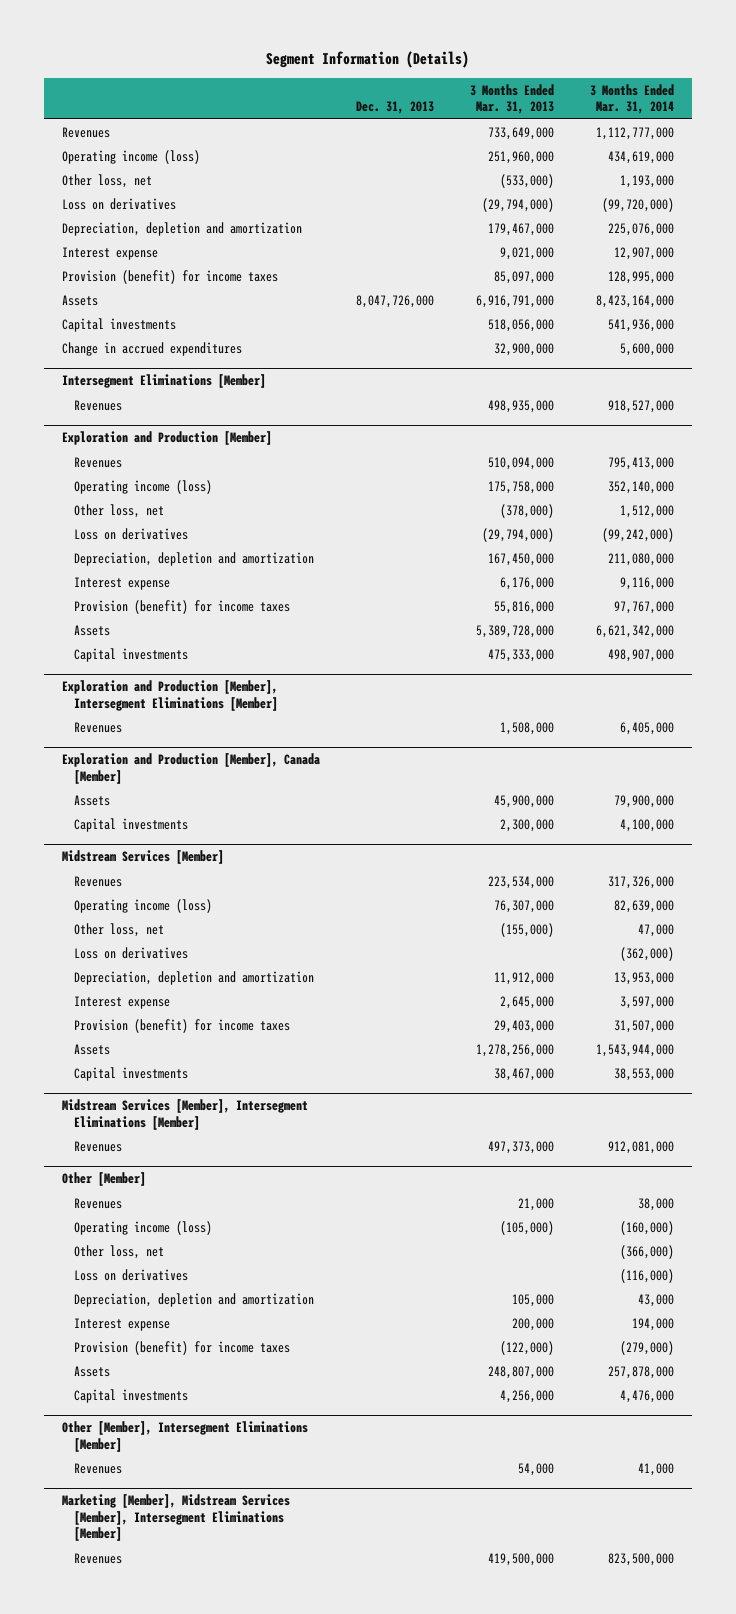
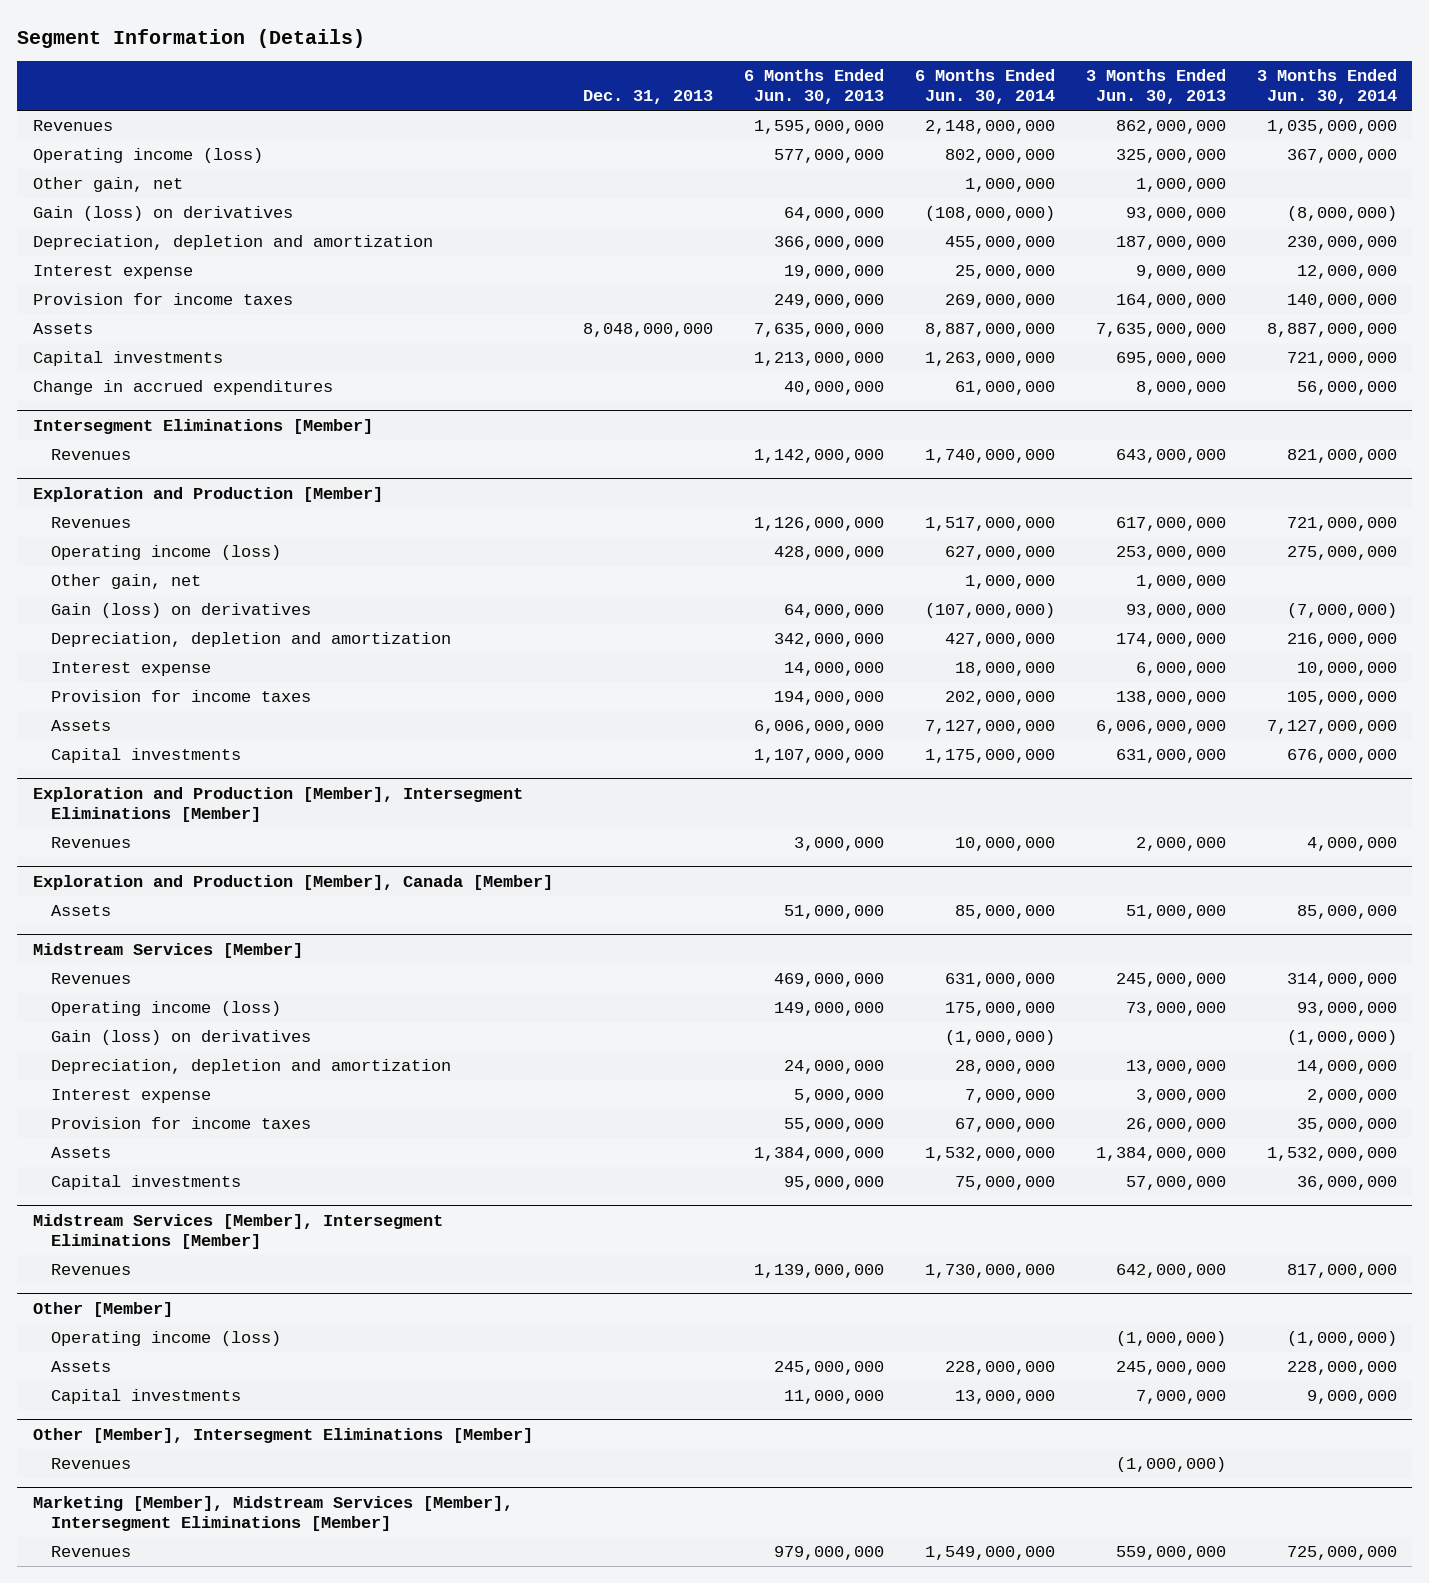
[469,83,554,115] 3 Months Ended Mar. 31, 2013 -> none
[589,83,674,115] 3 Months Ended Mar. 31, 2014 -> none
none -> [744,69,885,105] 6 Months Ended Jun. 30, 2013
none -> [915,69,1056,105] 6 Months Ended Jun. 30, 2014
none -> [1086,69,1227,105] 3 Months Ended Jun. 30, 2013
none -> [1256,69,1397,105] 3 Months Ended Jun. 30, 2014
[61,173,152,188] Other loss, net -> [32,177,183,193] Other gain, net
[61,197,176,210] Loss on derivatives -> [32,206,293,222] Gain (loss) on derivatives
[61,269,278,284] Provision (benefit) for income taxes -> [32,293,293,306] Provision for income taxes
[355,294,434,308] 8,047,726,000 -> [583,323,714,338] 8,048,000,000
[73,503,164,518] Other loss, net -> [50,574,201,590] Other gain, net
[73,527,188,540] Loss on derivatives -> [50,603,311,619] Gain (loss) on derivatives
[73,599,290,614] Provision (benefit) for income taxes -> [50,690,311,703] Provision for income taxes
[73,817,188,832] Capital investments -> none
[73,922,164,937] Other loss, net -> none
[73,946,188,959] Loss on derivatives -> [50,1030,311,1046] Gain (loss) on derivatives
[73,1018,290,1033] Provision (benefit) for income taxes -> [50,1117,311,1130] Provision for income taxes
[73,1197,122,1209] Revenues -> none
[73,1244,164,1259] Other loss, net -> none
[73,1268,188,1281] Loss on derivatives -> none
[73,1292,314,1307] Depreciation, depletion and amortization -> none
[73,1317,170,1331] Interest expense -> none
[73,1340,290,1355] Provision (benefit) for income taxes -> none

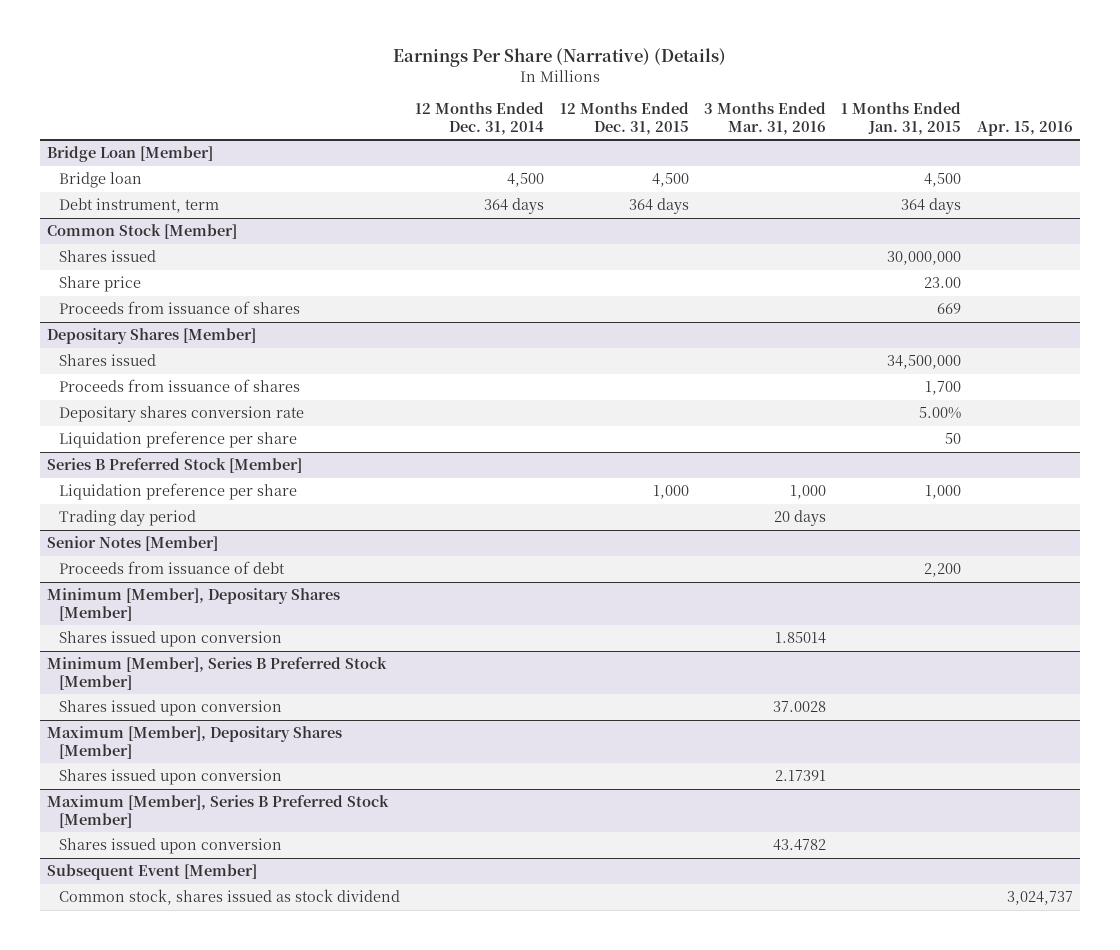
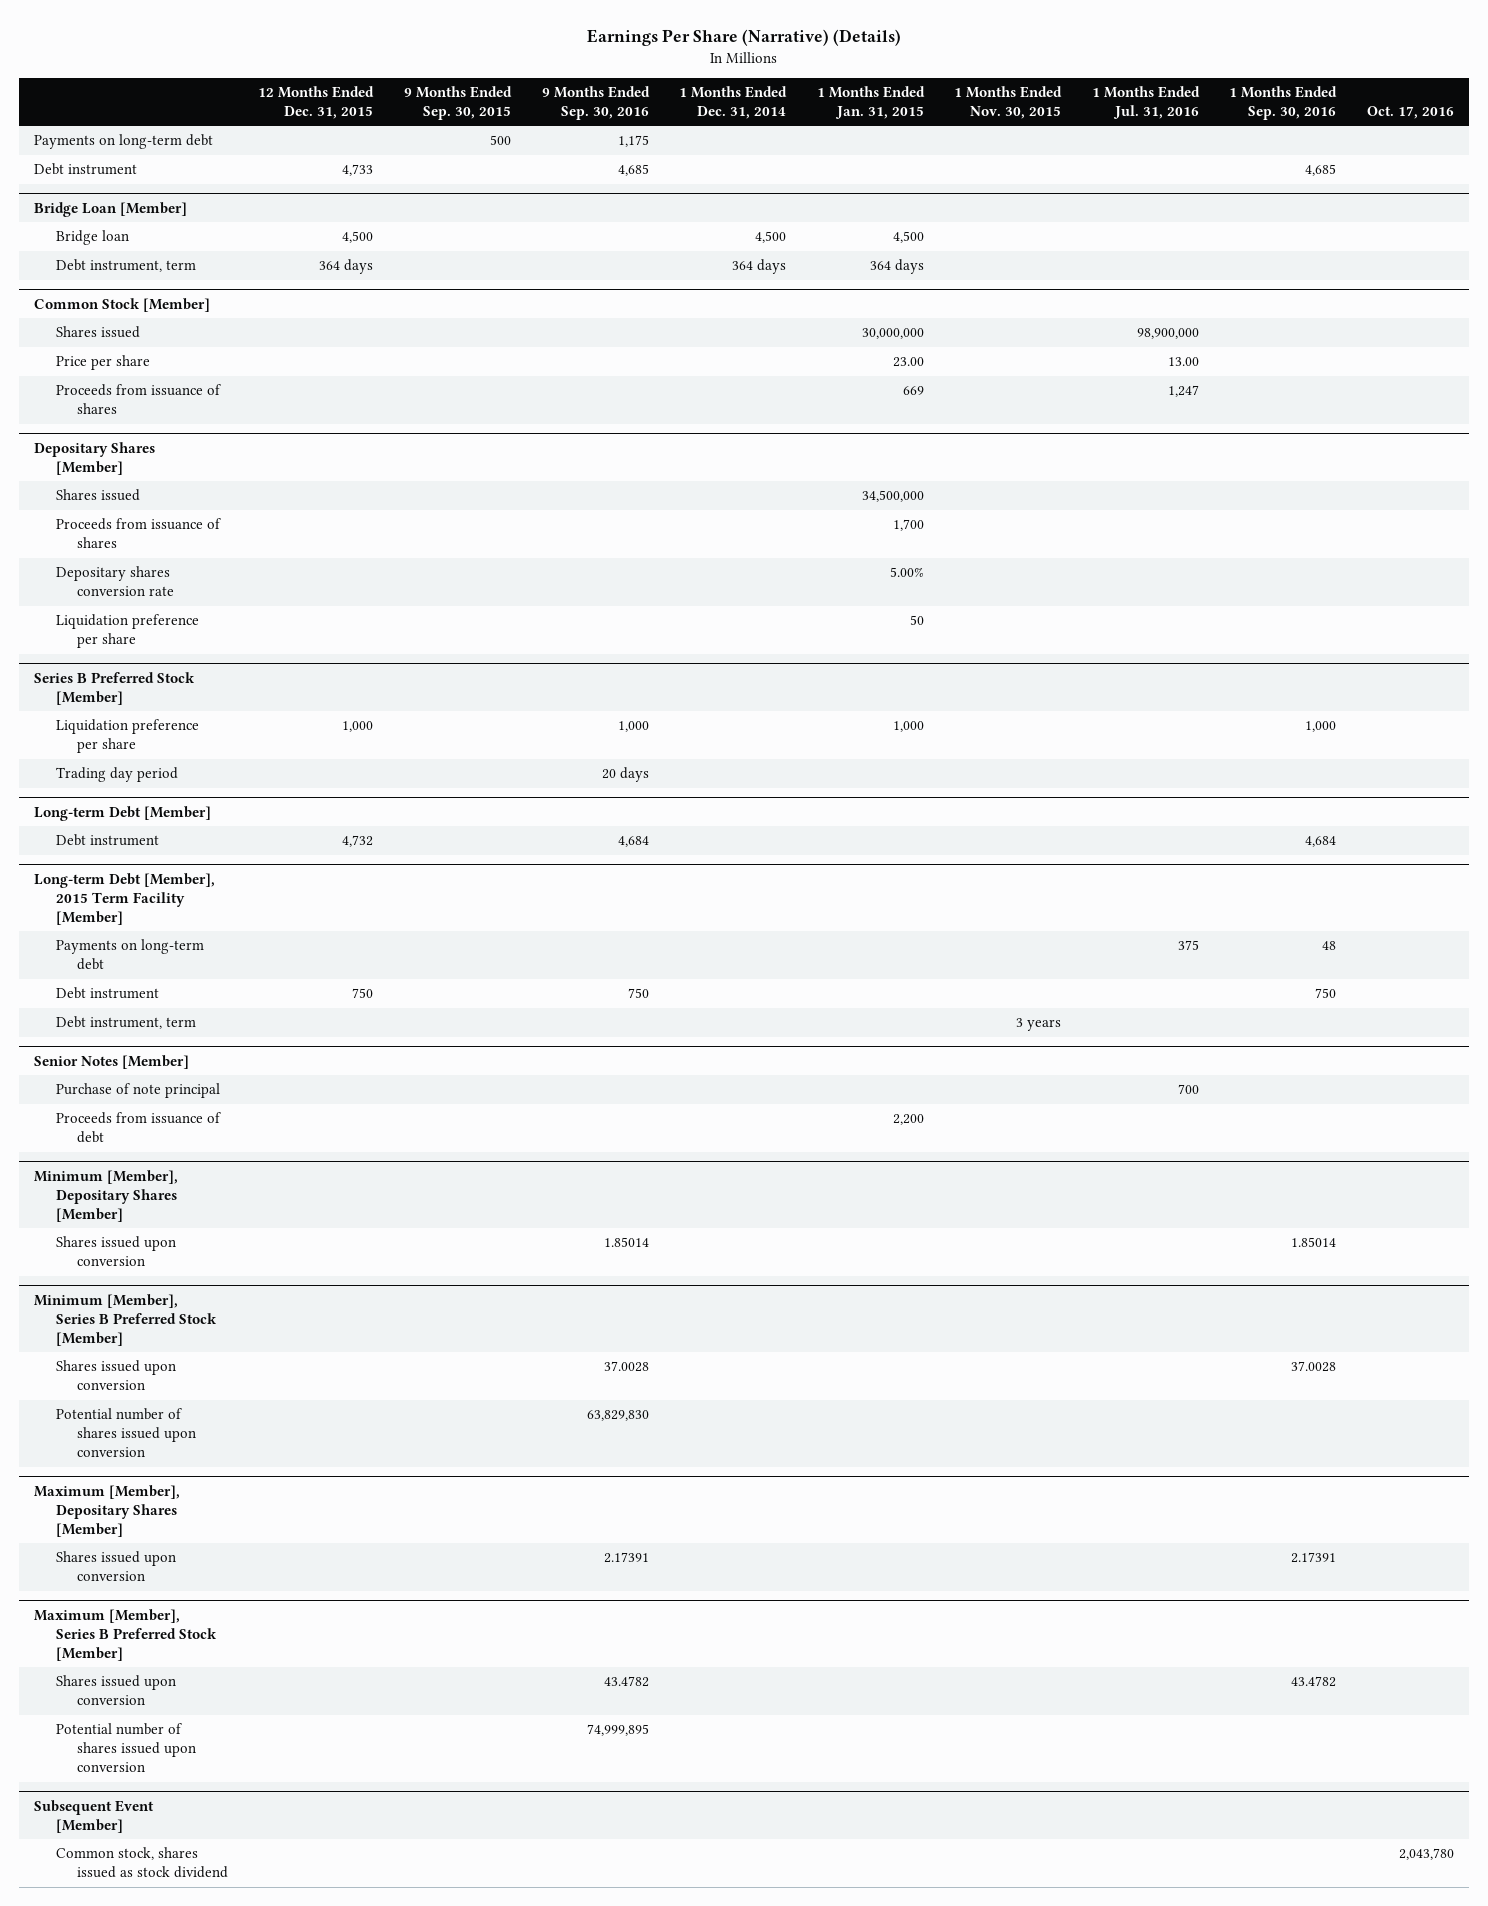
[415,102,545,135] 12 Months Ended Dec. 31, 2014 -> none
[703,102,826,135] 3 Months Ended Mar. 31, 2016 -> none
[976,120,1073,136] Apr. 15, 2016 -> none
none -> [403,86,512,121] 9 Months Ended Sep. 30, 2015
none -> [541,86,650,121] 9 Months Ended Sep. 30, 2016
none -> [679,86,788,120] 1 Months Ended Dec. 31, 2014
none -> [954,86,1063,120] 1 Months Ended Nov. 30, 2015
none -> [1091,86,1200,120] 1 Months Ended Jul. 31, 2016
none -> [1229,86,1338,121] 1 Months Ended Sep. 30, 2016
none -> [1366,106,1454,120] Oct. 17, 2016
none -> [34,134,214,150] Payments on long-term debt
none -> [34,163,138,176] Debt instrument
[58,276,141,293] Share price -> [55,355,150,371] Price per share
none -> [34,805,212,821] Long-term Debt [Member]
none -> [55,834,159,847] Debt instrument
none -> [34,872,216,925] Long-term Debt [Member], 2015 Term Facility [Member]
none -> [55,939,204,971] Payments on long-term debt
none -> [55,987,159,1000] Debt instrument
none -> [55,1016,196,1030] Debt instrument, term
none -> [55,1083,220,1099] Purchase of note principal
none -> [55,1408,196,1458] Potential number of shares issued upon conversion
none -> [55,1723,196,1773] Potential number of shares issued upon conversion

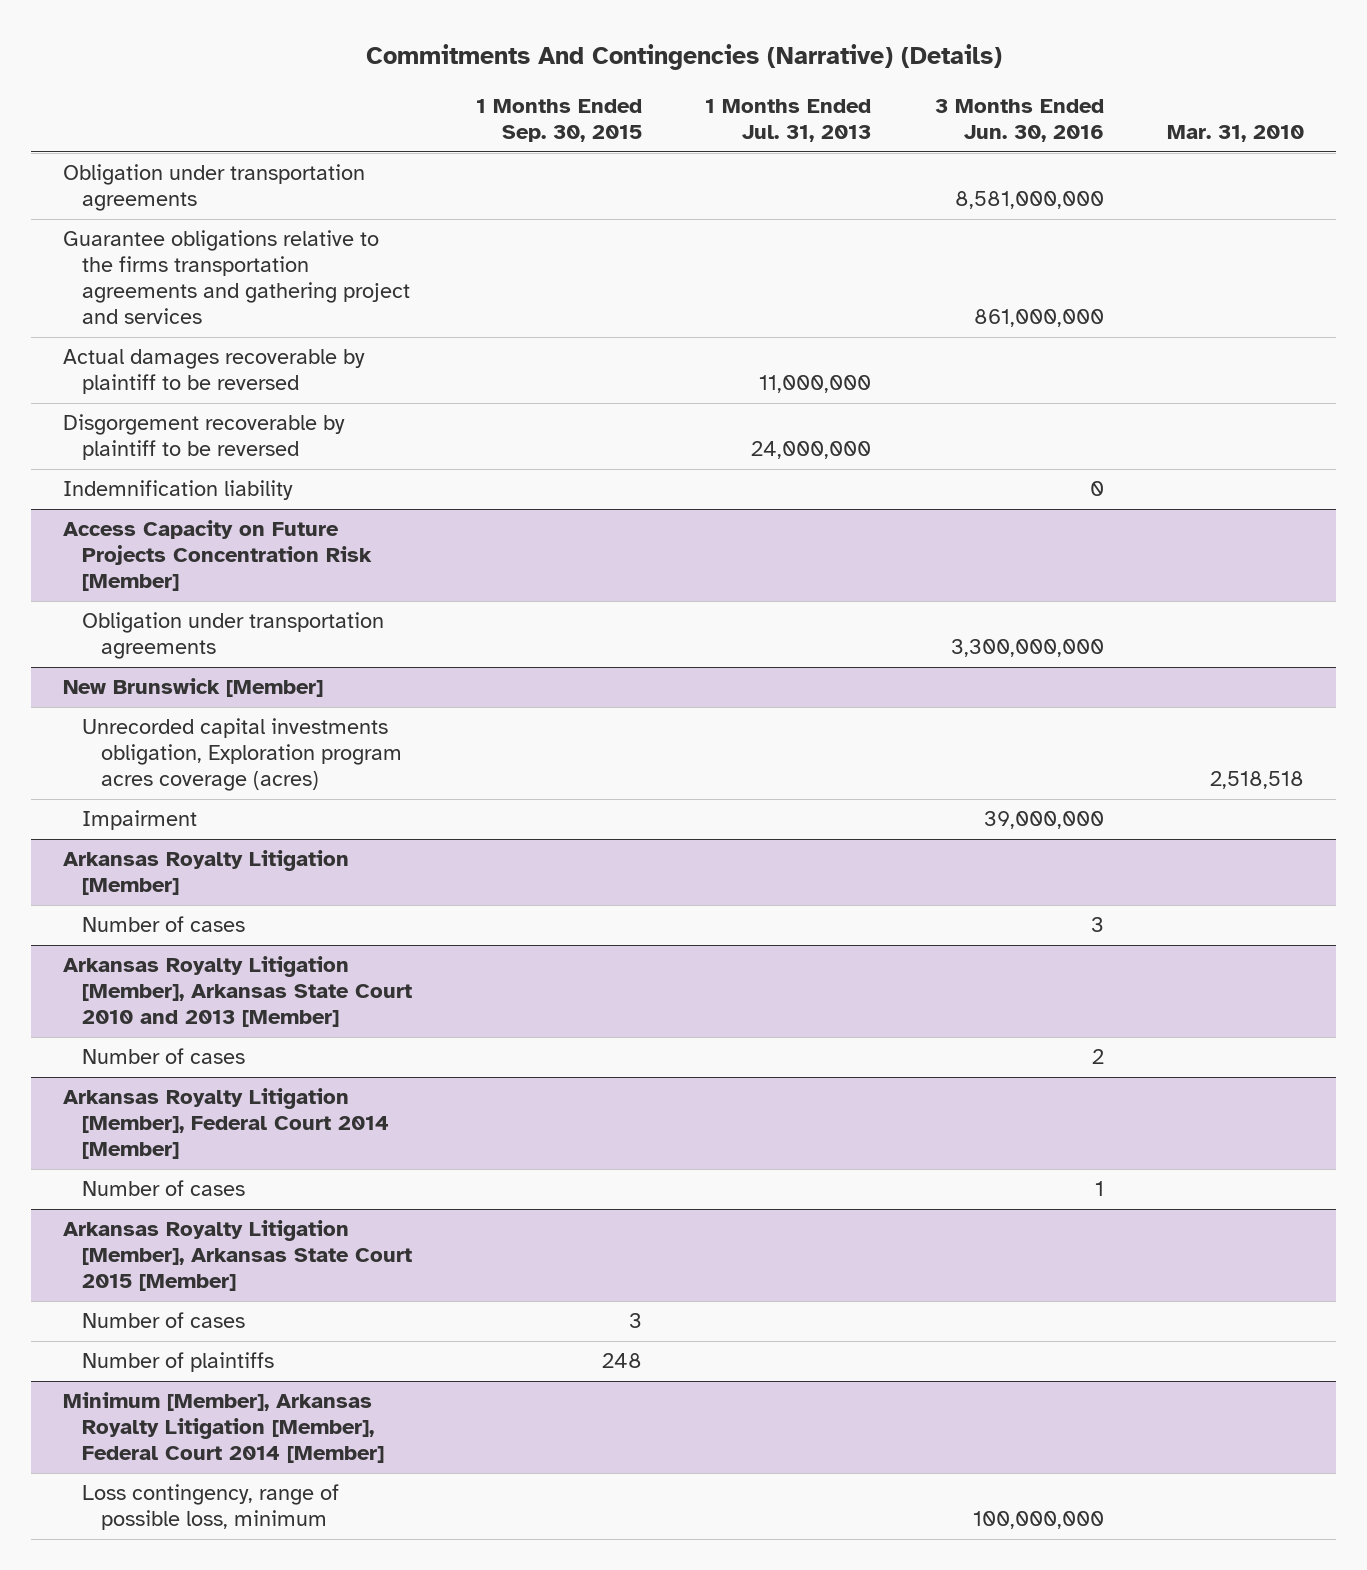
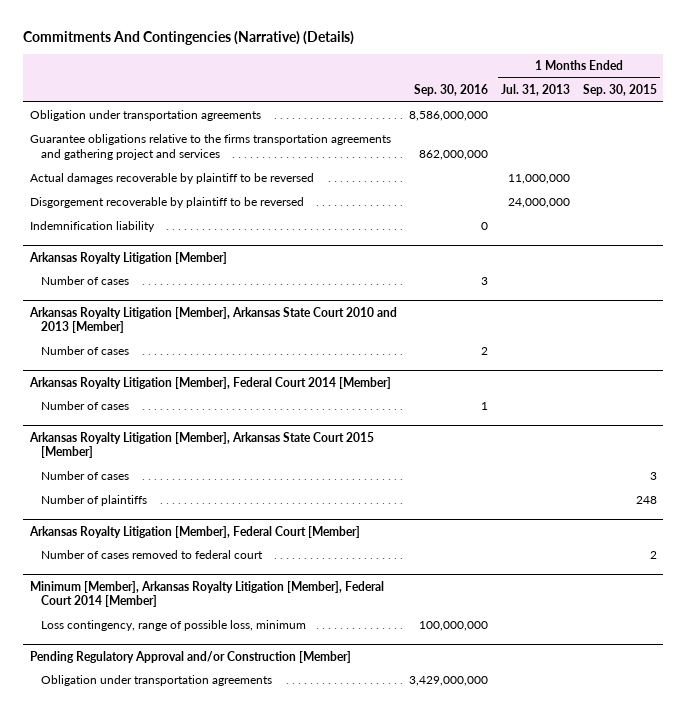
[934,99,1104,143] 3 Months Ended Jun. 30, 2016 -> none
[1167,125,1305,143] Mar. 31, 2010 -> none
none -> [414,84,489,97] Sep. 30, 2016
[62,520,373,591] Access Capacity on Future Projects Concentration Risk [Member] -> none
[82,612,385,660] Obligation under transportation agreements -> none
[62,678,323,698] New Brunswick [Member] -> none
[82,718,403,791] Unrecorded capital investments obligation, Exploration program acres coverage (acres) -> none
[82,810,198,831] Impairment -> none
none -> [28,525,360,538] Arkansas Royalty Litigation [Member], Federal Court [Member]
none -> [40,550,263,560] Number of cases removed to federal court
none -> [29,650,351,663] Pending Regulatory Approval and/or Construction [Member]
none -> [40,675,272,687] Obligation under transportation agreements

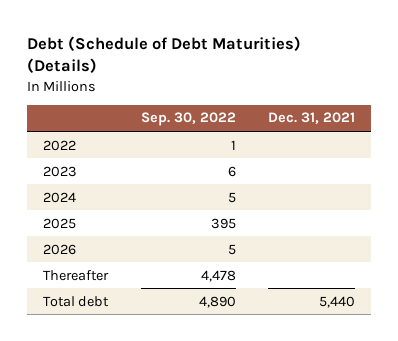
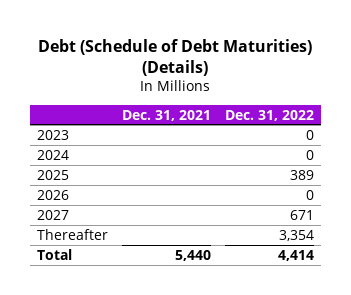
[140,112,236,127] Sep. 30, 2022 -> none
none -> [224,109,314,121] Dec. 31, 2022
[43,139,77,151] 2022 -> none
none -> [37,209,70,220] 2027
[43,295,110,307] Total debt -> [37,248,73,260] Total

